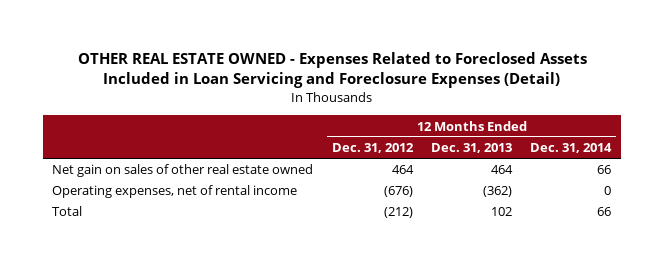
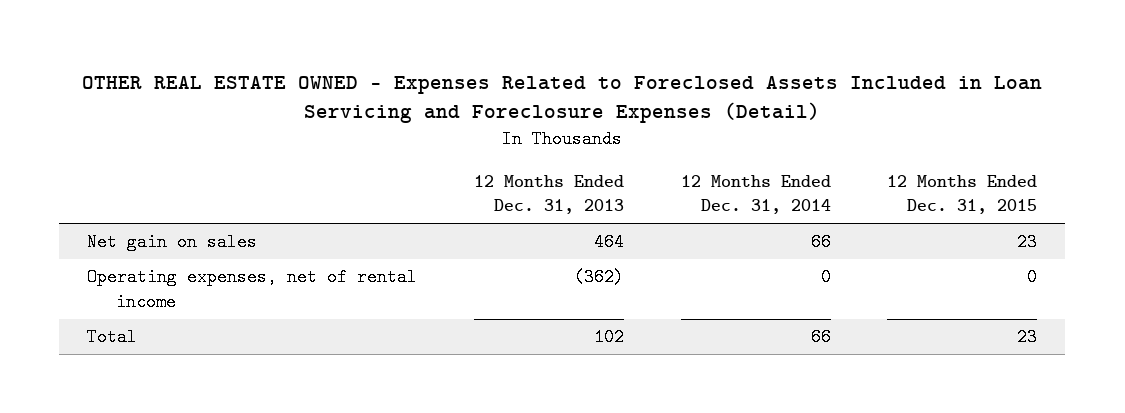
[331,143,414,154] Dec. 31, 2012 -> none
none -> [887,174,1038,215] 12 Months Ended Dec. 31, 2015
[52,164,314,178] Net gain on sales of other real estate owned -> [87,233,258,252] Net gain on sales

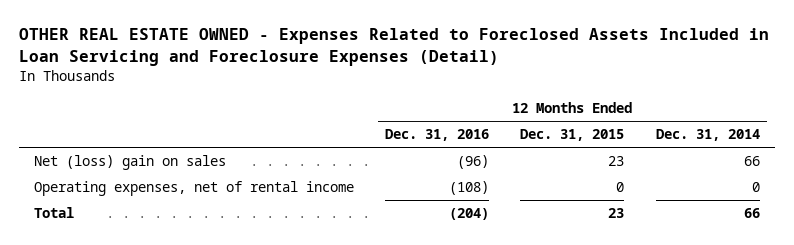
[474,174,625,215] 12 Months Ended Dec. 31, 2013 -> none
none -> [385,129,490,142] Dec. 31, 2016
[87,233,258,252] Net gain on sales -> [34,155,227,171] Net (loss) gain on sales

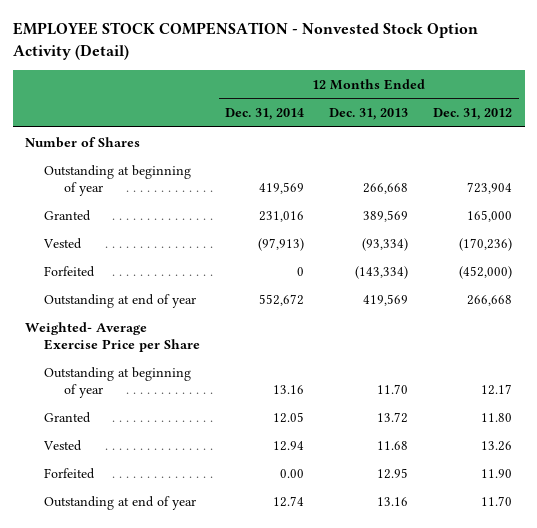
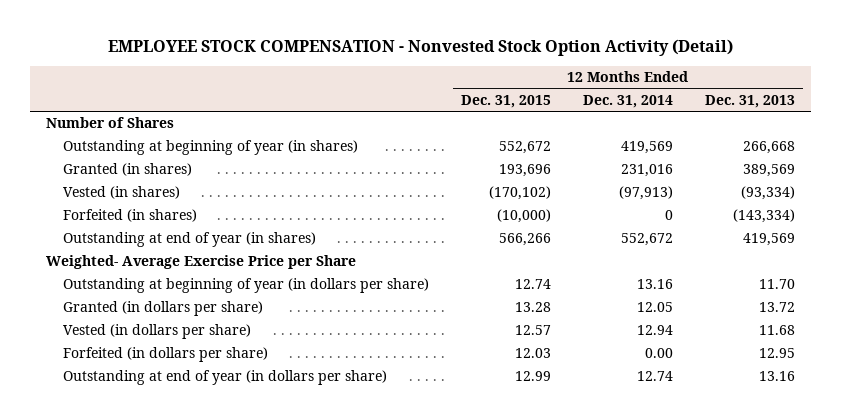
[433,108,513,121] Dec. 31, 2012 -> none
none -> [461,95,552,109] Dec. 31, 2015
[44,164,192,196] Outstanding at beginning of year -> [63,140,359,156] Outstanding at beginning of year (in shares)
[44,209,92,221] Granted -> [63,163,193,177] Granted (in shares)
[43,237,83,249] Vested -> [63,186,181,200] Vested (in shares)
[44,265,96,277] Forfeited -> [63,209,198,223] Forfeited (in shares)
[44,293,197,308] Outstanding at end of year -> [63,232,317,248] Outstanding at end of year (in shares)
[44,366,192,398] Outstanding at beginning of year -> [63,278,430,294] Outstanding at beginning of year (in dollars per share)
[44,411,92,423] Granted -> [63,301,264,317] Granted (in dollars per share)
[43,439,83,451] Vested -> [63,324,252,340] Vested (in dollars per share)
[44,467,96,479] Forfeited -> [63,347,269,363] Forfeited (in dollars per share)
[44,495,197,510] Outstanding at end of year -> [63,370,388,386] Outstanding at end of year (in dollars per share)

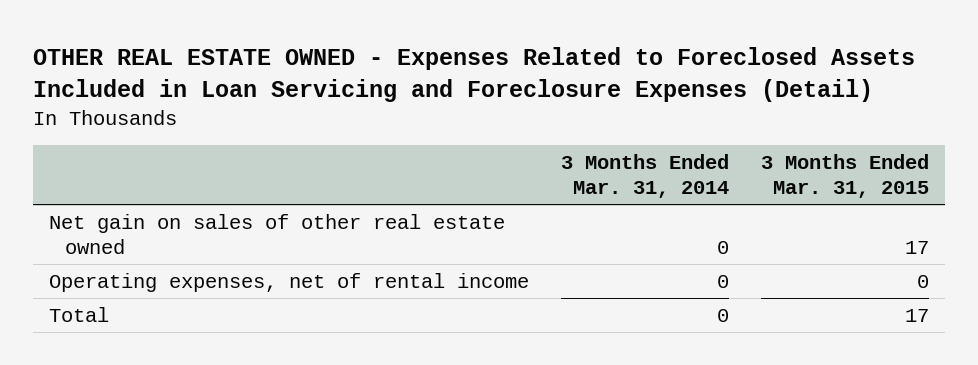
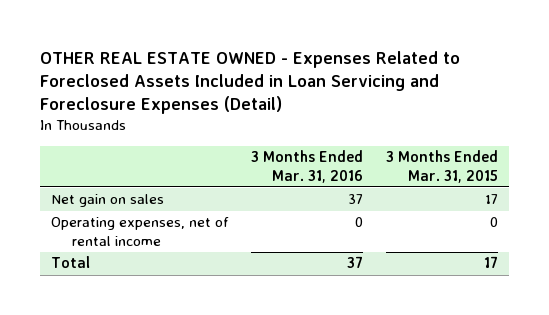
[560,154,729,198] 3 Months Ended Mar. 31, 2014 -> none
none -> [251,149,364,183] 3 Months Ended Mar. 31, 2016
[48,213,505,254] Net gain on sales of other real estate owned -> [51,194,165,208] Net gain on sales

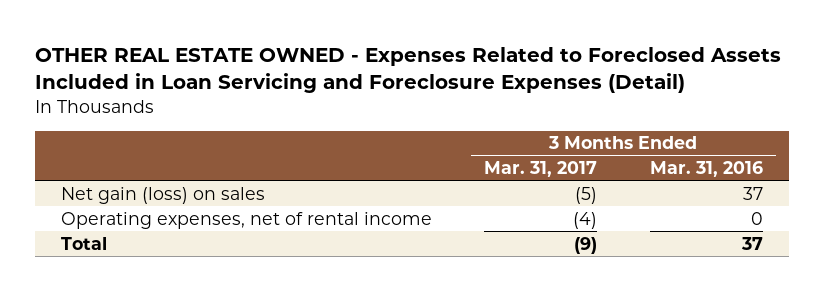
[385,149,498,183] 3 Months Ended Mar. 31, 2015 -> none
none -> [484,161,598,178] Mar. 31, 2017
[51,194,165,208] Net gain on sales -> [60,186,265,204] Net gain (loss) on sales

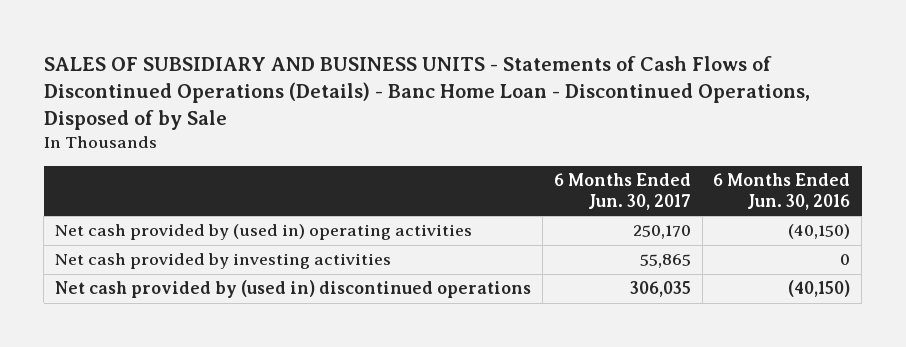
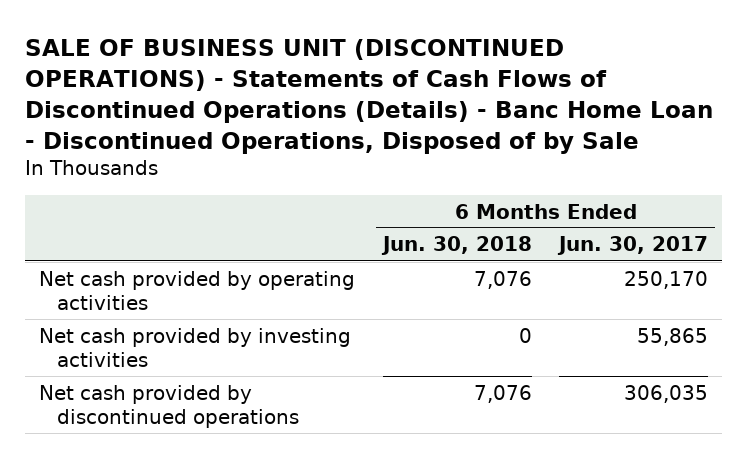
[43,55,810,130] SALES OF SUBSIDIARY AND BUSINESS UNITS - Statements of Cash Flows of Discontinued Operations (Details) - Banc Home Loan - Discontinued Operations, Disposed of by Sale -> [25,39,714,154] SALE OF BUSINESS UNIT (DISCONTINUED OPERATIONS) - Statements of Cash Flows of Discontinued Operations (Details) - Banc Home Loan - Discontinued Operations, Disposed of by Sale
[713,173,851,210] 6 Months Ended Jun. 30, 2016 -> none
none -> [380,236,532,256] Jun. 30, 2018
[55,224,473,241] Net cash provided by (used in) operating activities -> [39,270,356,311] Net cash provided by operating activities
[55,280,532,299] Net cash provided by (used in) discontinued operations -> [39,384,300,429] Net cash provided by discontinued operations

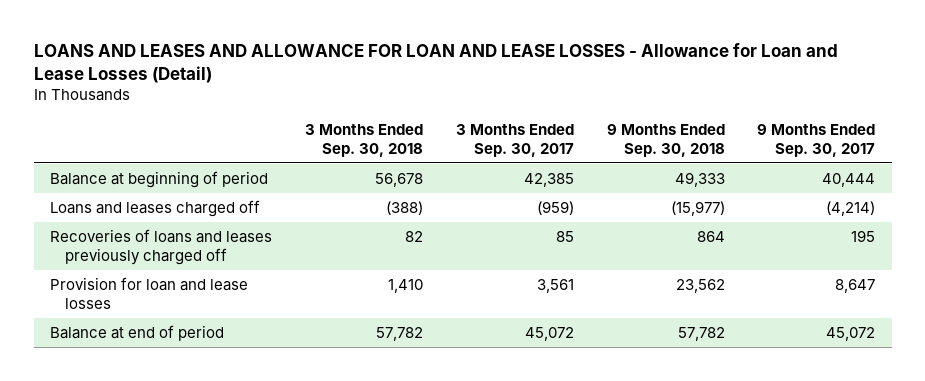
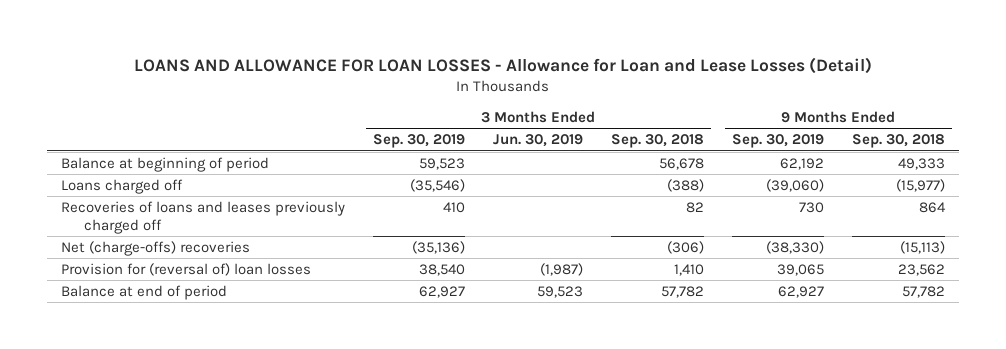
[33,42,838,84] LOANS AND LEASES AND ALLOWANCE FOR LOAN AND LEASE LOSSES - Allowance for Loan and Lease Losses (Detail) -> [133,56,872,74] LOANS AND ALLOWANCE FOR LOAN LOSSES - Allowance for Loan and Lease Losses (Detail)
[455,124,574,157] 3 Months Ended Sep. 30, 2017 -> none
[757,124,876,157] 9 Months Ended Sep. 30, 2017 -> none
none -> [372,134,465,149] Sep. 30, 2019
none -> [492,134,583,148] Jun. 30, 2019
none -> [731,134,824,149] Sep. 30, 2019
[50,200,261,218] Loans and leases charged off -> [60,178,183,194] Loans charged off
none -> [60,240,250,256] Net (charge-offs) recoveries
[50,277,249,309] Provision for loan and lease losses -> [60,262,311,276] Provision for (reversal of) loan losses

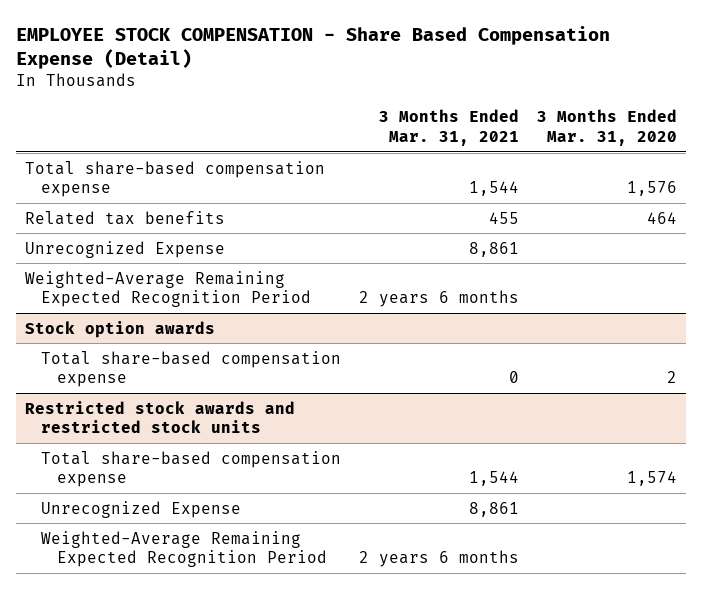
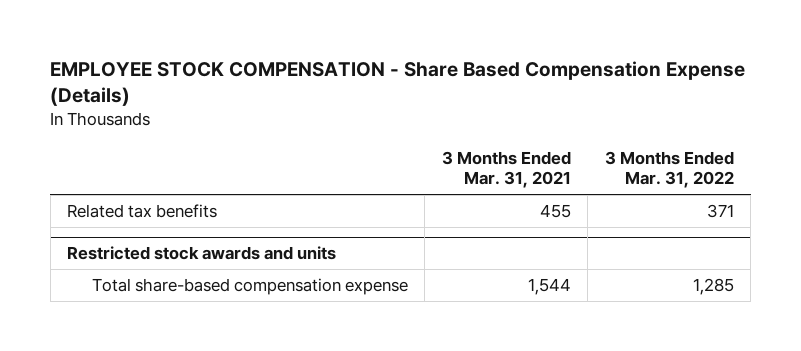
[16,25,611,69] EMPLOYEE STOCK COMPENSATION - Share Based Compensation Expense (Detail) -> [50,61,746,107] EMPLOYEE STOCK COMPENSATION - Share Based Compensation Expense (Details)
[537,109,678,147] 3 Months Ended Mar. 31, 2020 -> none
none -> [604,150,734,189] 3 Months Ended Mar. 31, 2022
[25,160,326,198] Total share-based compensation expense -> none
[25,240,226,258] Unrecognized Expense -> none
[25,270,312,308] Weighted-Average Remaining Expected Recognition Period -> none
[25,320,216,338] Stock option awards -> none
[41,350,342,388] Total share-based compensation expense -> none
[25,400,296,434] Restricted stock awards and restricted stock units -> [67,246,337,261] Restricted stock awards and units
[41,500,242,518] Unrecognized Expense -> none
[41,530,327,568] Weighted-Average Remaining Expected Recognition Period -> none

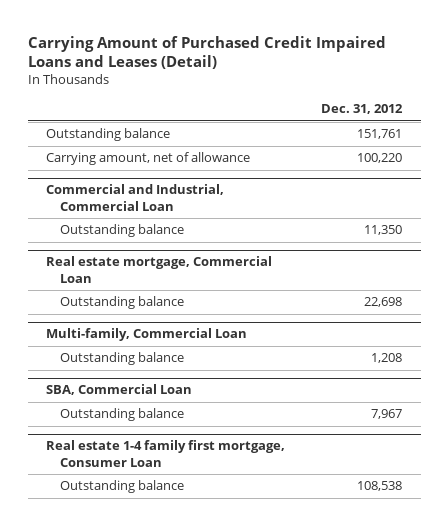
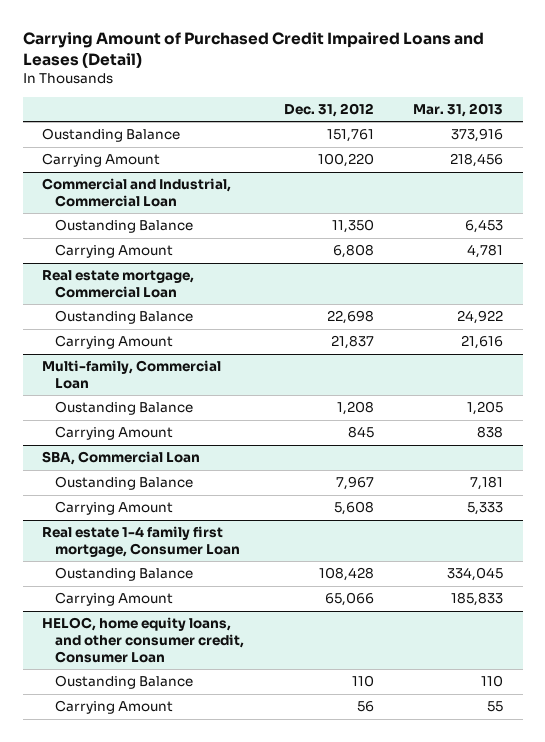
none -> [413,102,504,117] Mar. 31, 2013
[46,128,171,142] Outstanding balance -> [42,128,181,143] Oustanding Balance
[46,152,251,166] Carrying amount, net of allowance -> [42,153,161,168] Carrying Amount
[59,224,184,238] Outstanding balance -> [55,219,194,234] Oustanding Balance
none -> [55,244,174,259] Carrying Amount
[59,296,184,310] Outstanding balance -> [55,310,194,325] Oustanding Balance
none -> [55,335,174,350] Carrying Amount
[59,352,184,366] Outstanding balance -> [55,401,194,416] Oustanding Balance
none -> [55,426,174,441] Carrying Amount
[59,408,184,422] Outstanding balance -> [55,476,194,491] Oustanding Balance
none -> [55,501,174,516] Carrying Amount
[59,480,184,494] Outstanding balance -> [55,567,194,582] Oustanding Balance
[357,481,403,492] 108,538 -> [318,567,374,582] 108,428
none -> [55,592,174,607] Carrying Amount
none -> [42,617,245,663] HELOC, home equity loans, and other consumer credit, Consumer Loan
none -> [55,675,194,690] Oustanding Balance
none -> [55,700,174,715] Carrying Amount

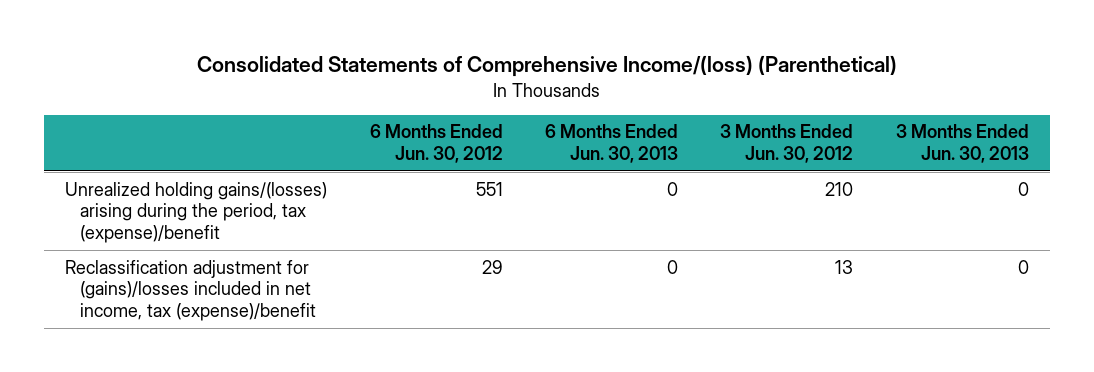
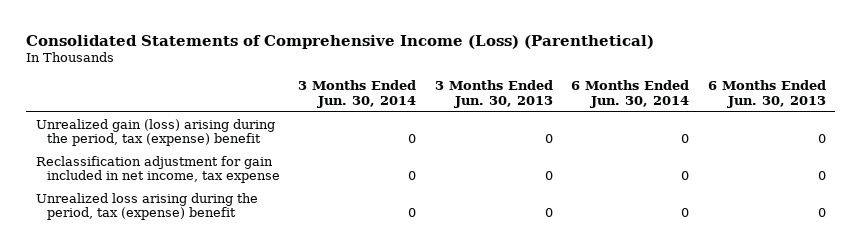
[197,55,898,78] Consolidated Statements of Comprehensive Income/(loss) (Parenthetical) -> [26,34,655,49] Consolidated Statements of Comprehensive Income (Loss) (Parenthetical)
[369,124,503,164] 6 Months Ended Jun. 30, 2012 -> none
[720,124,854,164] 3 Months Ended Jun. 30, 2012 -> none
none -> [298,80,417,108] 3 Months Ended Jun. 30, 2014
none -> [571,80,690,108] 6 Months Ended Jun. 30, 2014
[65,181,328,244] Unrealized holding gains/(losses) arising during the period, tax (expense)/benefit -> [35,118,275,147] Unrealized gain (loss) arising during the period, tax (expense) benefit
[65,259,316,322] Reclassification adjustment for (gains)/losses included in net income, tax (expense)/benefit -> [35,155,280,184] Reclassification adjustment for gain included in net income, tax expense
none -> [35,192,258,221] Unrealized loss arising during the period, tax (expense) benefit

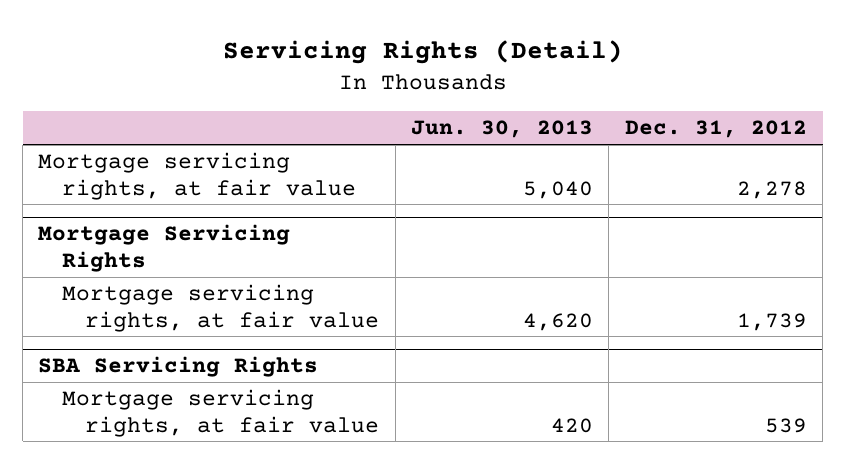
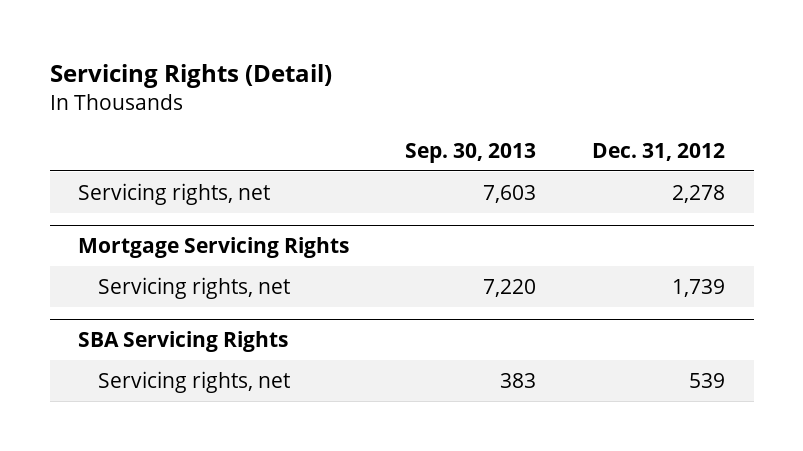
[410,120,593,139] Jun. 30, 2013 -> none
none -> [405,142,537,163] Sep. 30, 2013
[38,151,356,200] Mortgage servicing rights, at fair value -> [77,182,270,205] Servicing rights, net
[61,283,380,332] Mortgage servicing rights, at fair value -> [98,276,291,299] Servicing rights, net
[61,388,380,437] Mortgage servicing rights, at fair value -> [98,370,291,393] Servicing rights, net

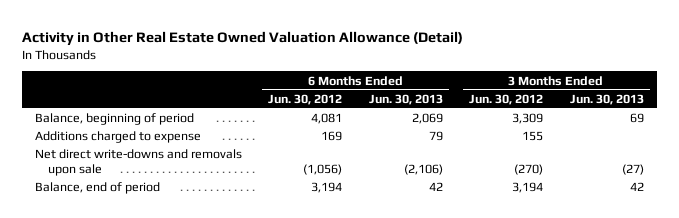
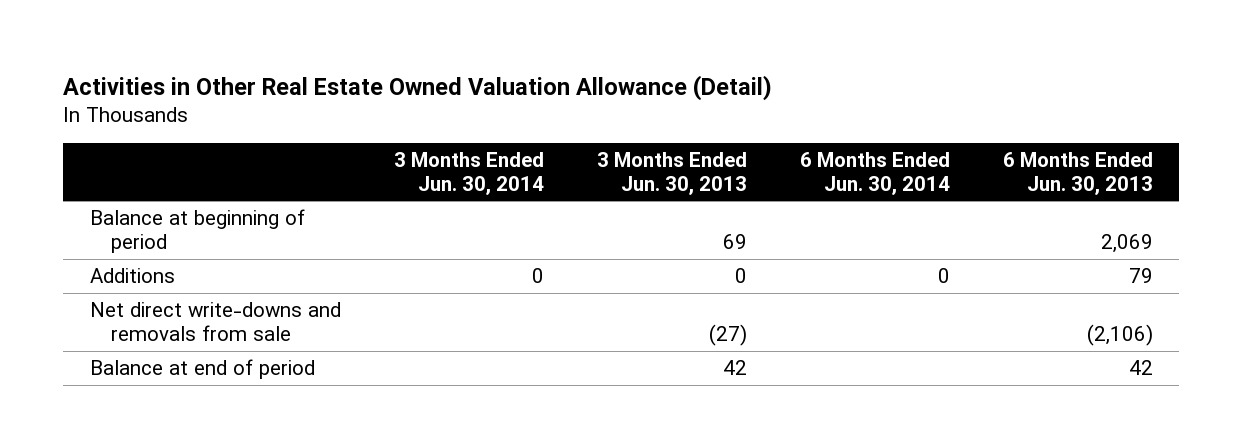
[21,30,463,46] Activity in Other Real Estate Owned Valuation Allowance (Detail) -> [63,74,773,101] Activities in Other Real Estate Owned Valuation Allowance (Detail)
[268,93,343,105] Jun. 30, 2012 -> none
[469,93,544,105] Jun. 30, 2012 -> none
none -> [393,151,544,195] 3 Months Ended Jun. 30, 2014
none -> [799,151,950,195] 6 Months Ended Jun. 30, 2014
[35,131,202,144] Additions charged to expense -> none
[35,113,195,126] Balance, beginning of period -> [89,209,305,253] Balance at beginning of period
none -> [89,268,175,284] Additions
[35,149,243,177] Net direct write-downs and removals upon sale -> [89,302,341,341] Net direct write-downs and removals from sale
[35,182,161,195] Balance, end of period -> [89,359,315,380] Balance at end of period

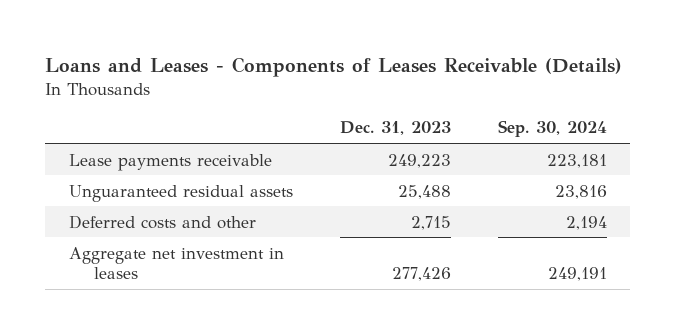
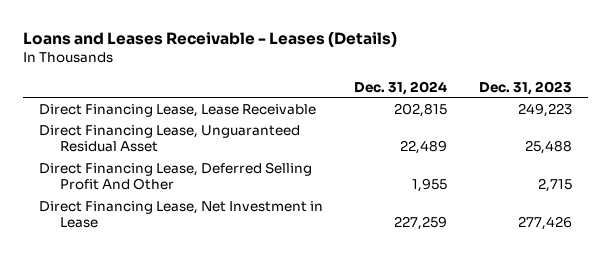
[45,56,623,77] Loans and Leases - Components of Leases Receivable (Details) -> [22,30,397,47] Loans and Leases Receivable - Leases (Details)
[497,120,607,138] Sep. 30, 2024 -> none
none -> [354,80,448,95] Dec. 31, 2024
[68,153,272,171] Lease payments receivable -> [38,103,316,117] Direct Financing Lease, Lease Receivable
[68,184,293,202] Unguaranteed residual assets -> [38,124,300,153] Direct Financing Lease, Unguaranteed Residual Asset
[68,214,256,229] Deferred costs and other -> [38,161,312,191] Direct Financing Lease, Deferred Selling Profit And Other
[68,246,284,279] Aggregate net investment in leases -> [38,200,323,229] Direct Financing Lease, Net Investment in Lease

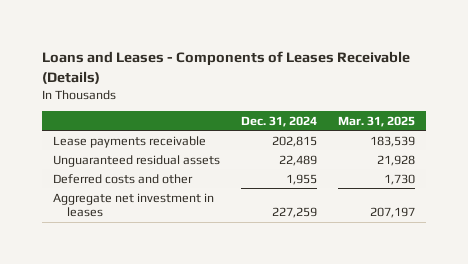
[22,30,397,47] Loans and Leases Receivable - Leases (Details) -> [42,51,411,84] Loans and Leases - Components of Leases Receivable (Details)
[479,80,573,95] Dec. 31, 2023 -> none
none -> [338,115,416,127] Mar. 31, 2025
[38,103,316,117] Direct Financing Lease, Lease Receivable -> [52,135,206,148] Lease payments receivable
[38,124,300,153] Direct Financing Lease, Unguaranteed Residual Asset -> [52,154,220,167] Unguaranteed residual assets
[38,161,312,191] Direct Financing Lease, Deferred Selling Profit And Other -> [52,173,193,184] Deferred costs and other
[38,200,323,229] Direct Financing Lease, Net Investment in Lease -> [52,192,214,218] Aggregate net investment in leases

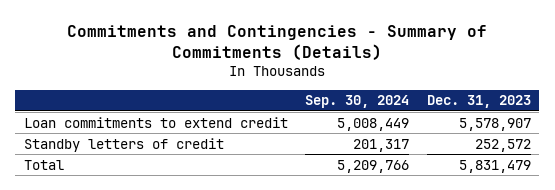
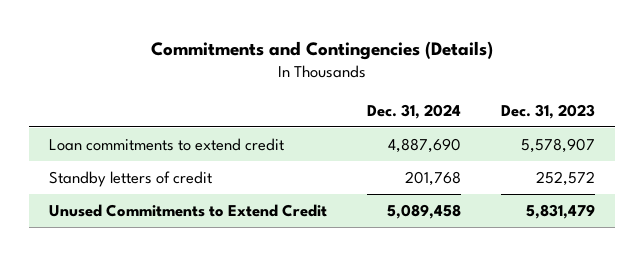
[67,24,488,60] Commitments and Contingencies - Summary of Commitments (Details) -> [150,40,493,60] Commitments and Contingencies (Details)
[305,95,410,109] Sep. 30, 2024 -> none
none -> [366,103,461,119] Dec. 31, 2024
[24,159,65,170] Total -> [48,203,327,217] Unused Commitments to Extend Credit

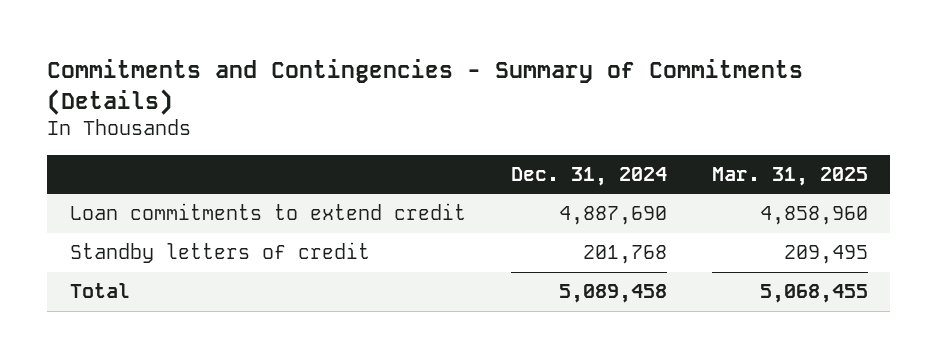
[150,40,493,60] Commitments and Contingencies (Details) -> [47,58,804,115] Commitments and Contingencies - Summary of Commitments (Details)
[500,103,595,119] Dec. 31, 2023 -> none
none -> [711,166,868,186] Mar. 31, 2025
[48,203,327,217] Unused Commitments to Extend Credit -> [69,283,130,299] Total

